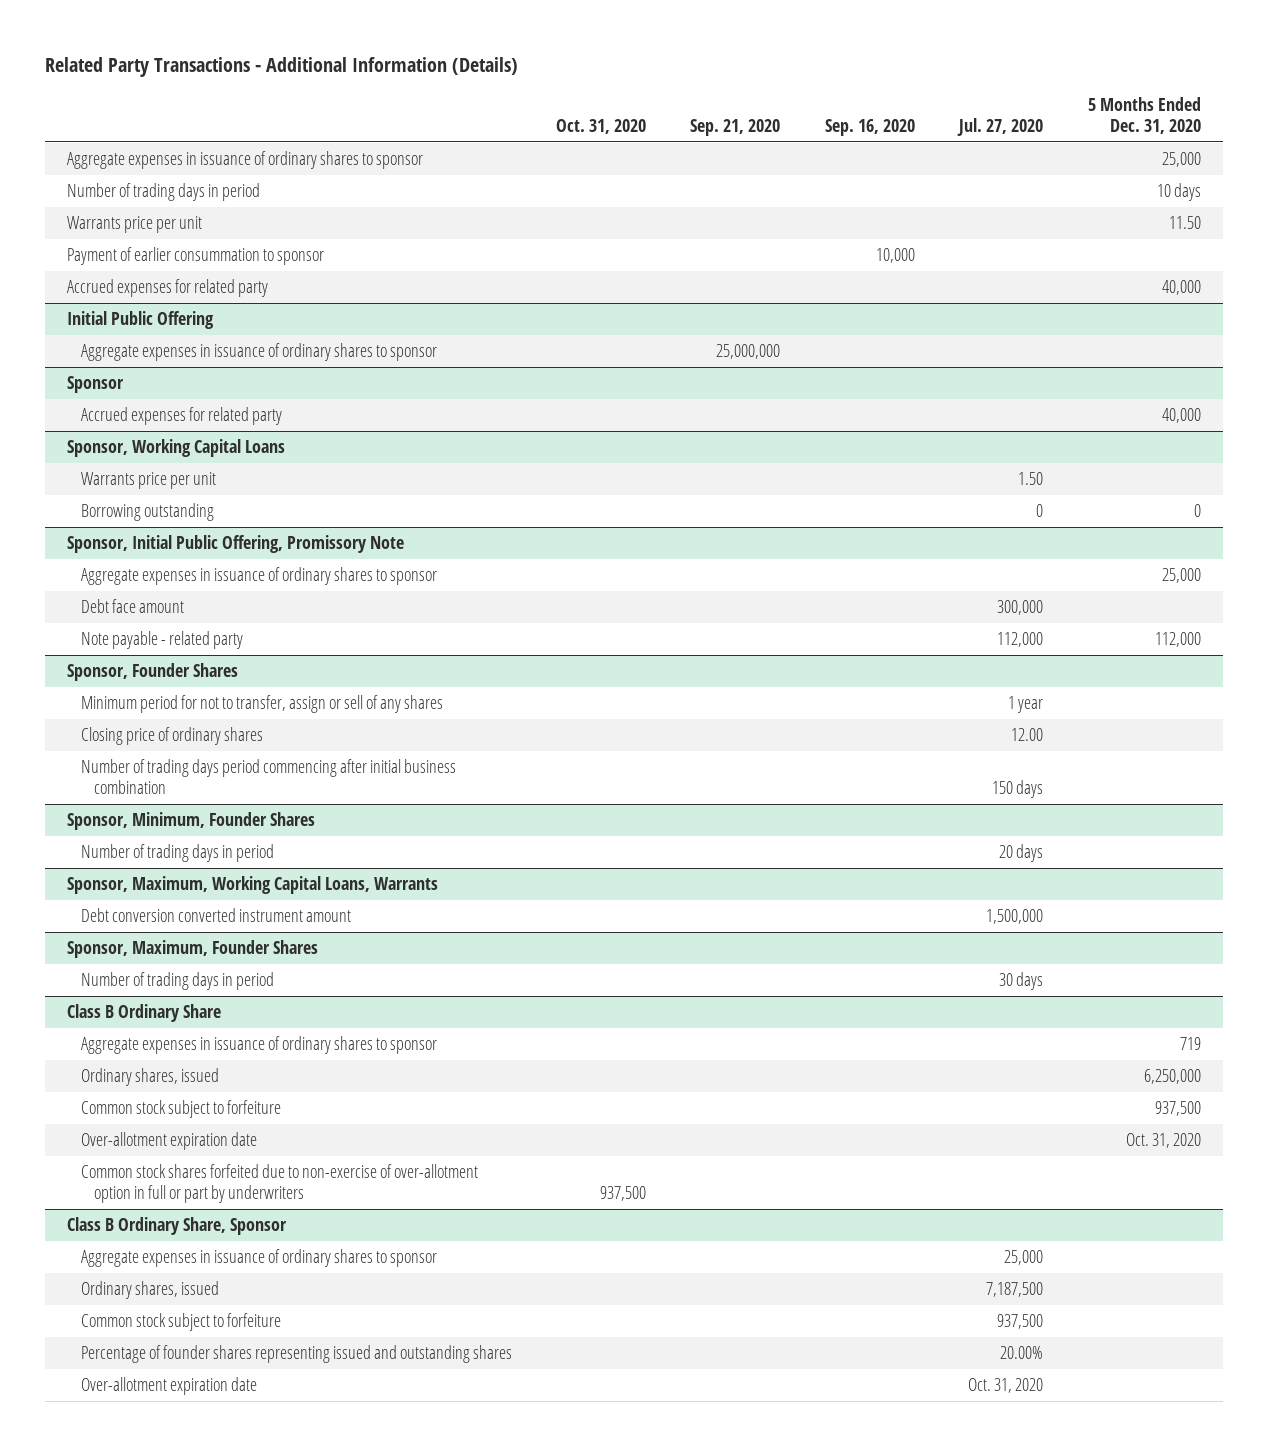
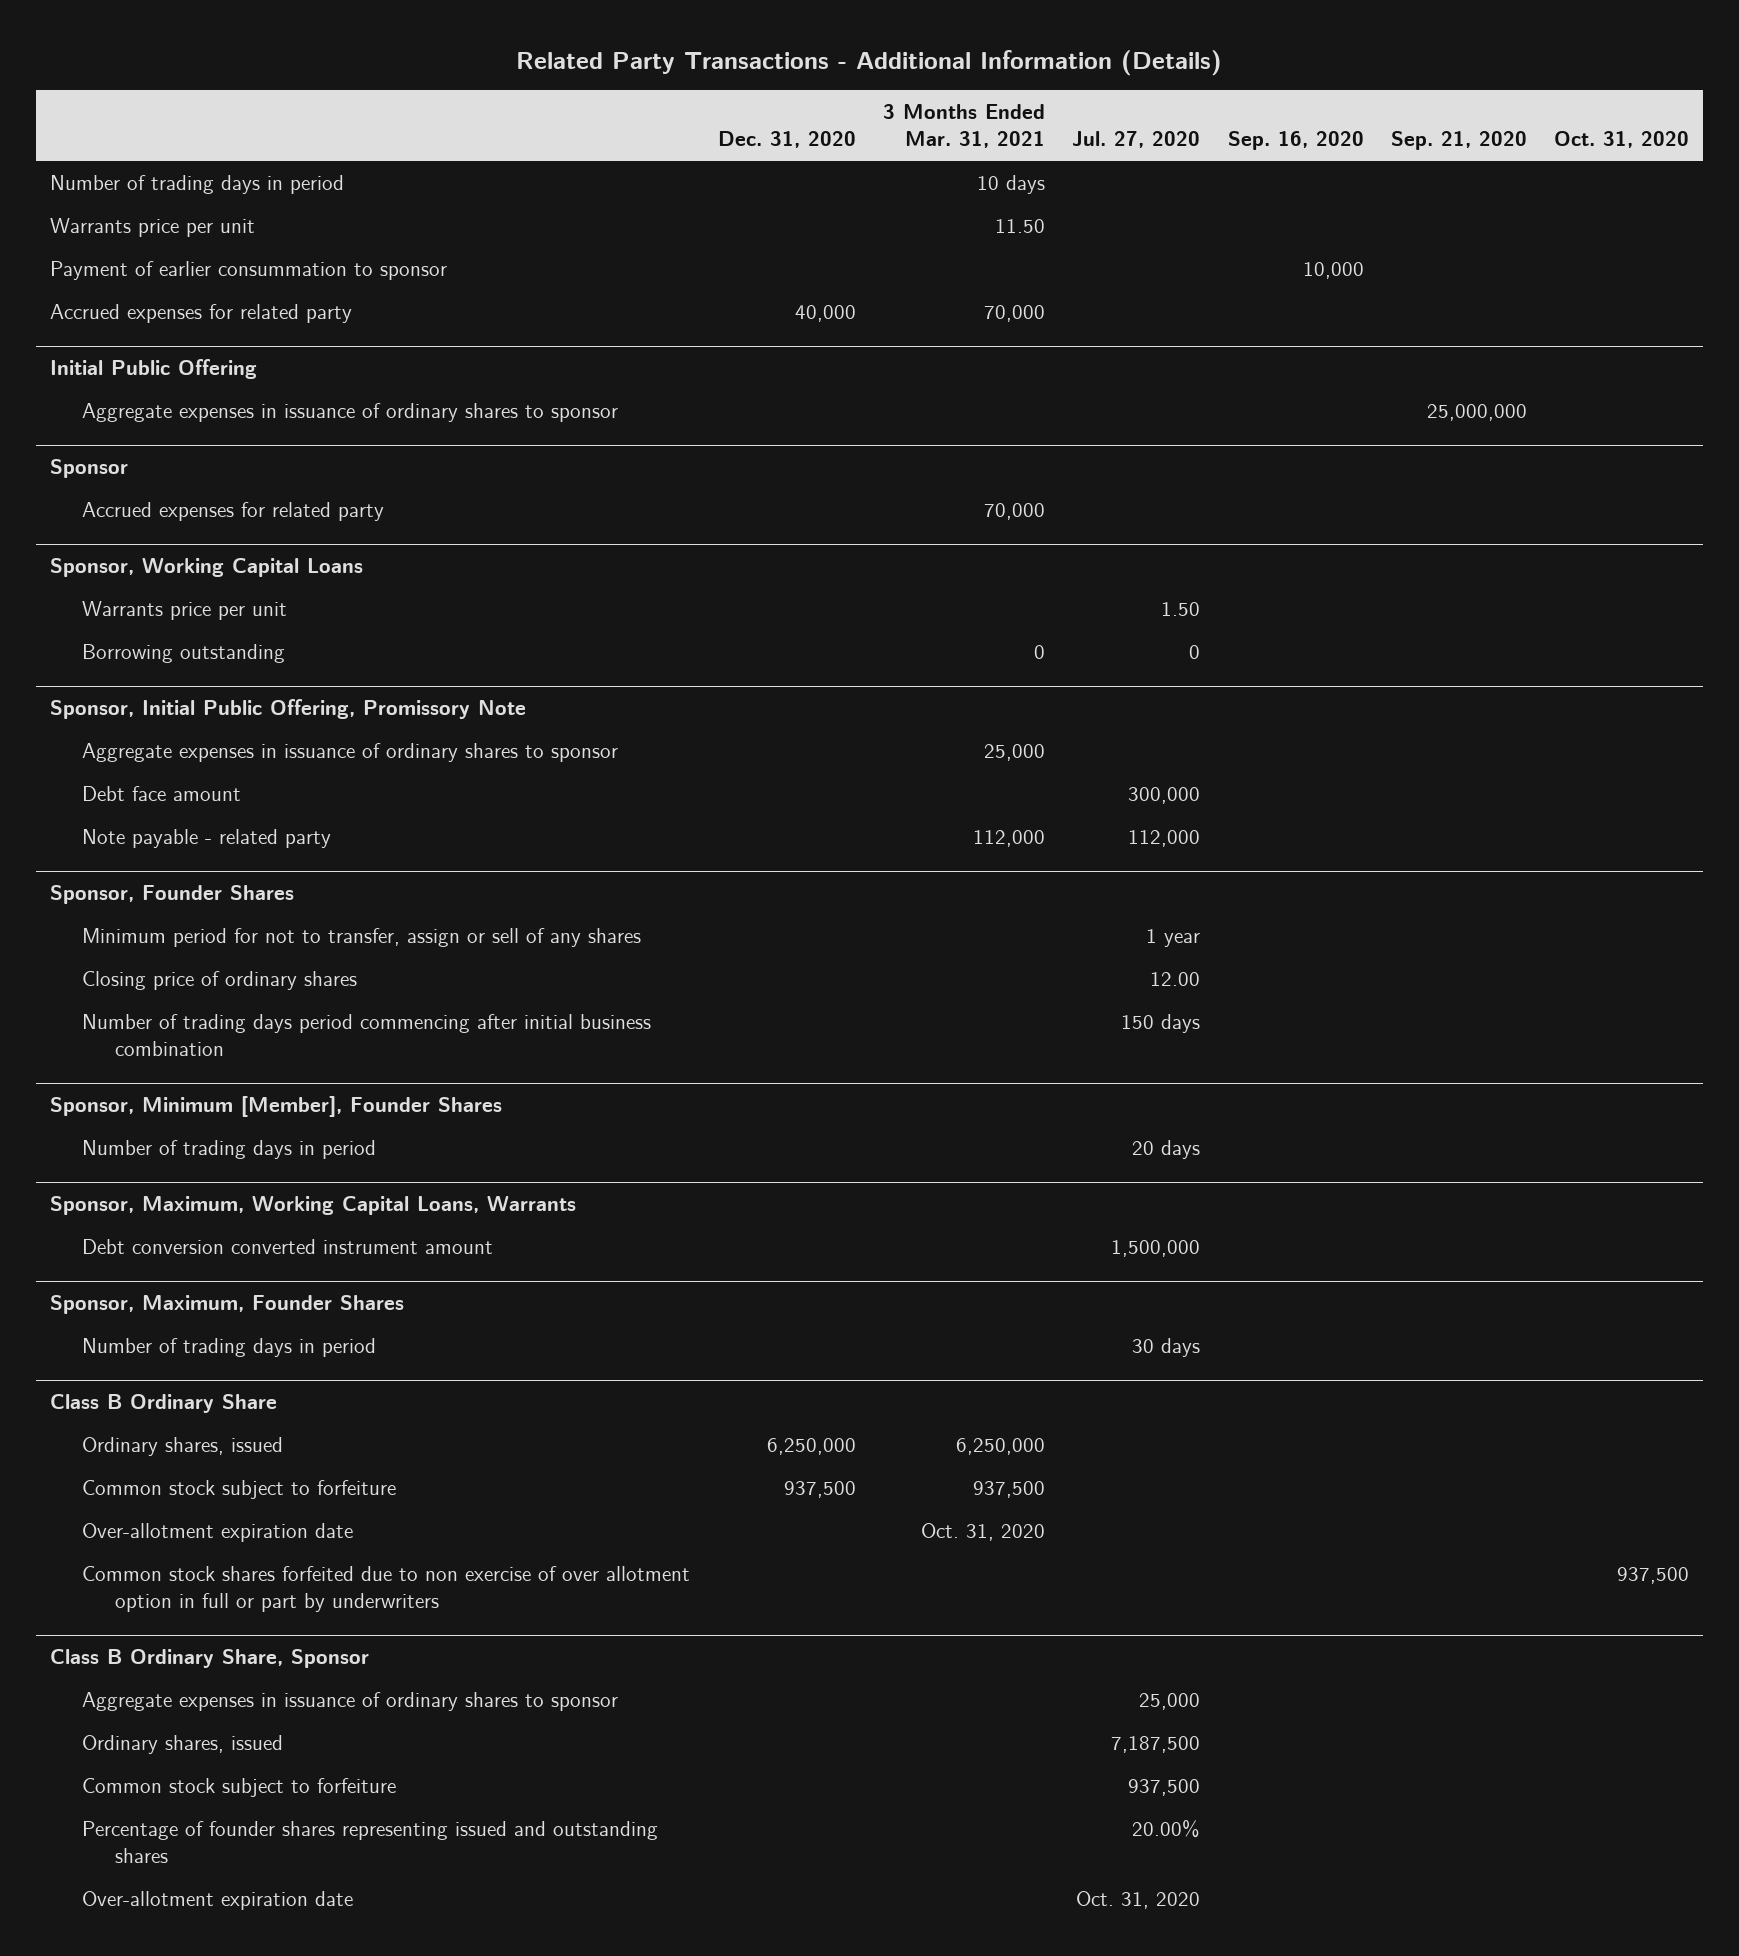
[1087,97,1201,134] 5 Months Ended Dec. 31, 2020 -> none
none -> [717,131,856,149] Dec. 31, 2020
none -> [882,104,1045,149] 3 Months Ended Mar. 31, 2021
[66,151,423,170] Aggregate expenses in issuance of ordinary shares to sponsor -> none
[66,812,315,831] Sponsor, Minimum, Founder Shares -> [49,1096,502,1118] Sponsor, Minimum [Member], Founder Shares
[80,1036,437,1055] Aggregate expenses in issuance of ordinary shares to sponsor -> none
[80,1164,478,1203] Common stock shares forfeited due to non-exercise of over-allotment option in full or part by underwriters -> [82,1565,691,1613] Common stock shares forfeited due to non exercise of over allotment option in full or part by underwriters

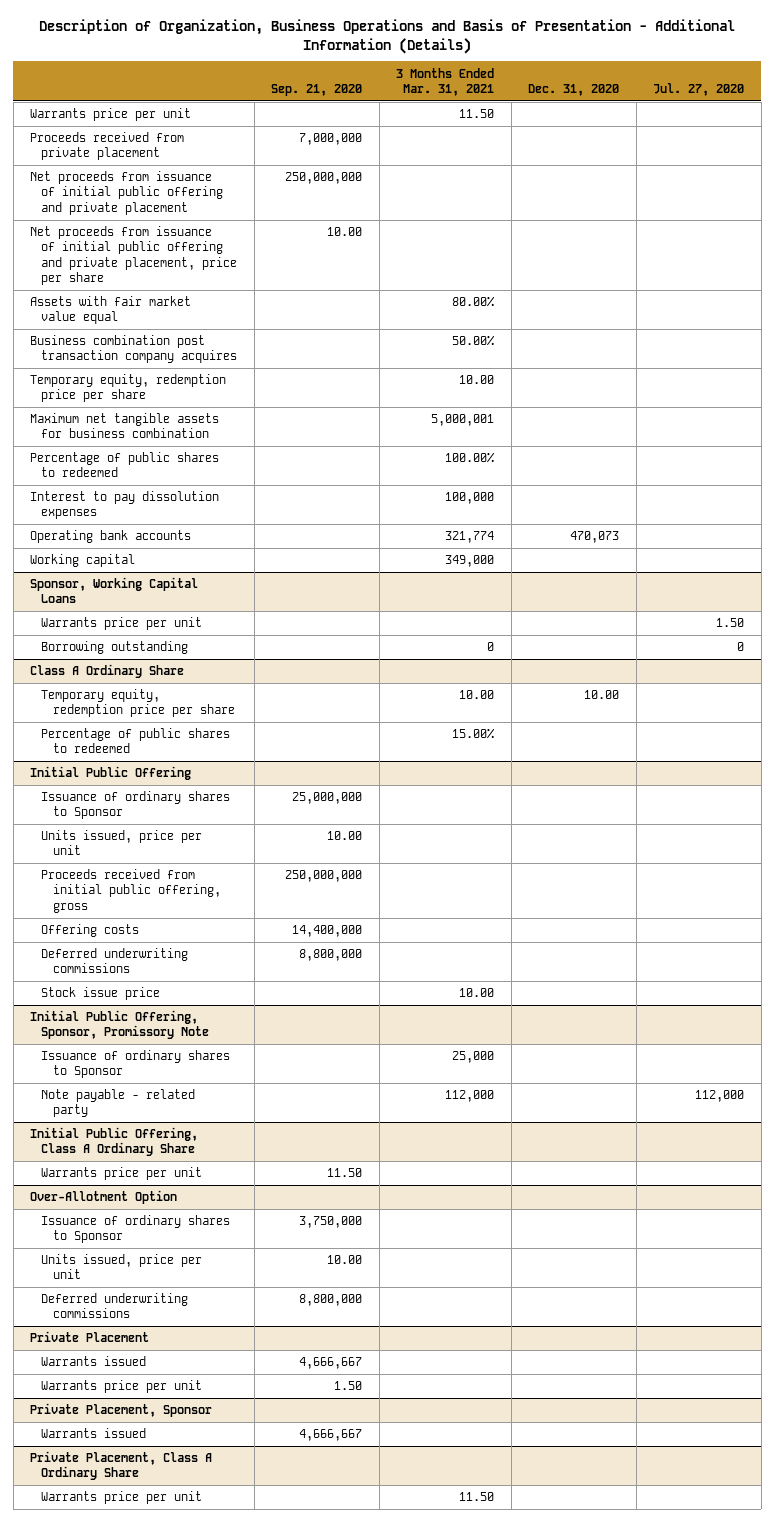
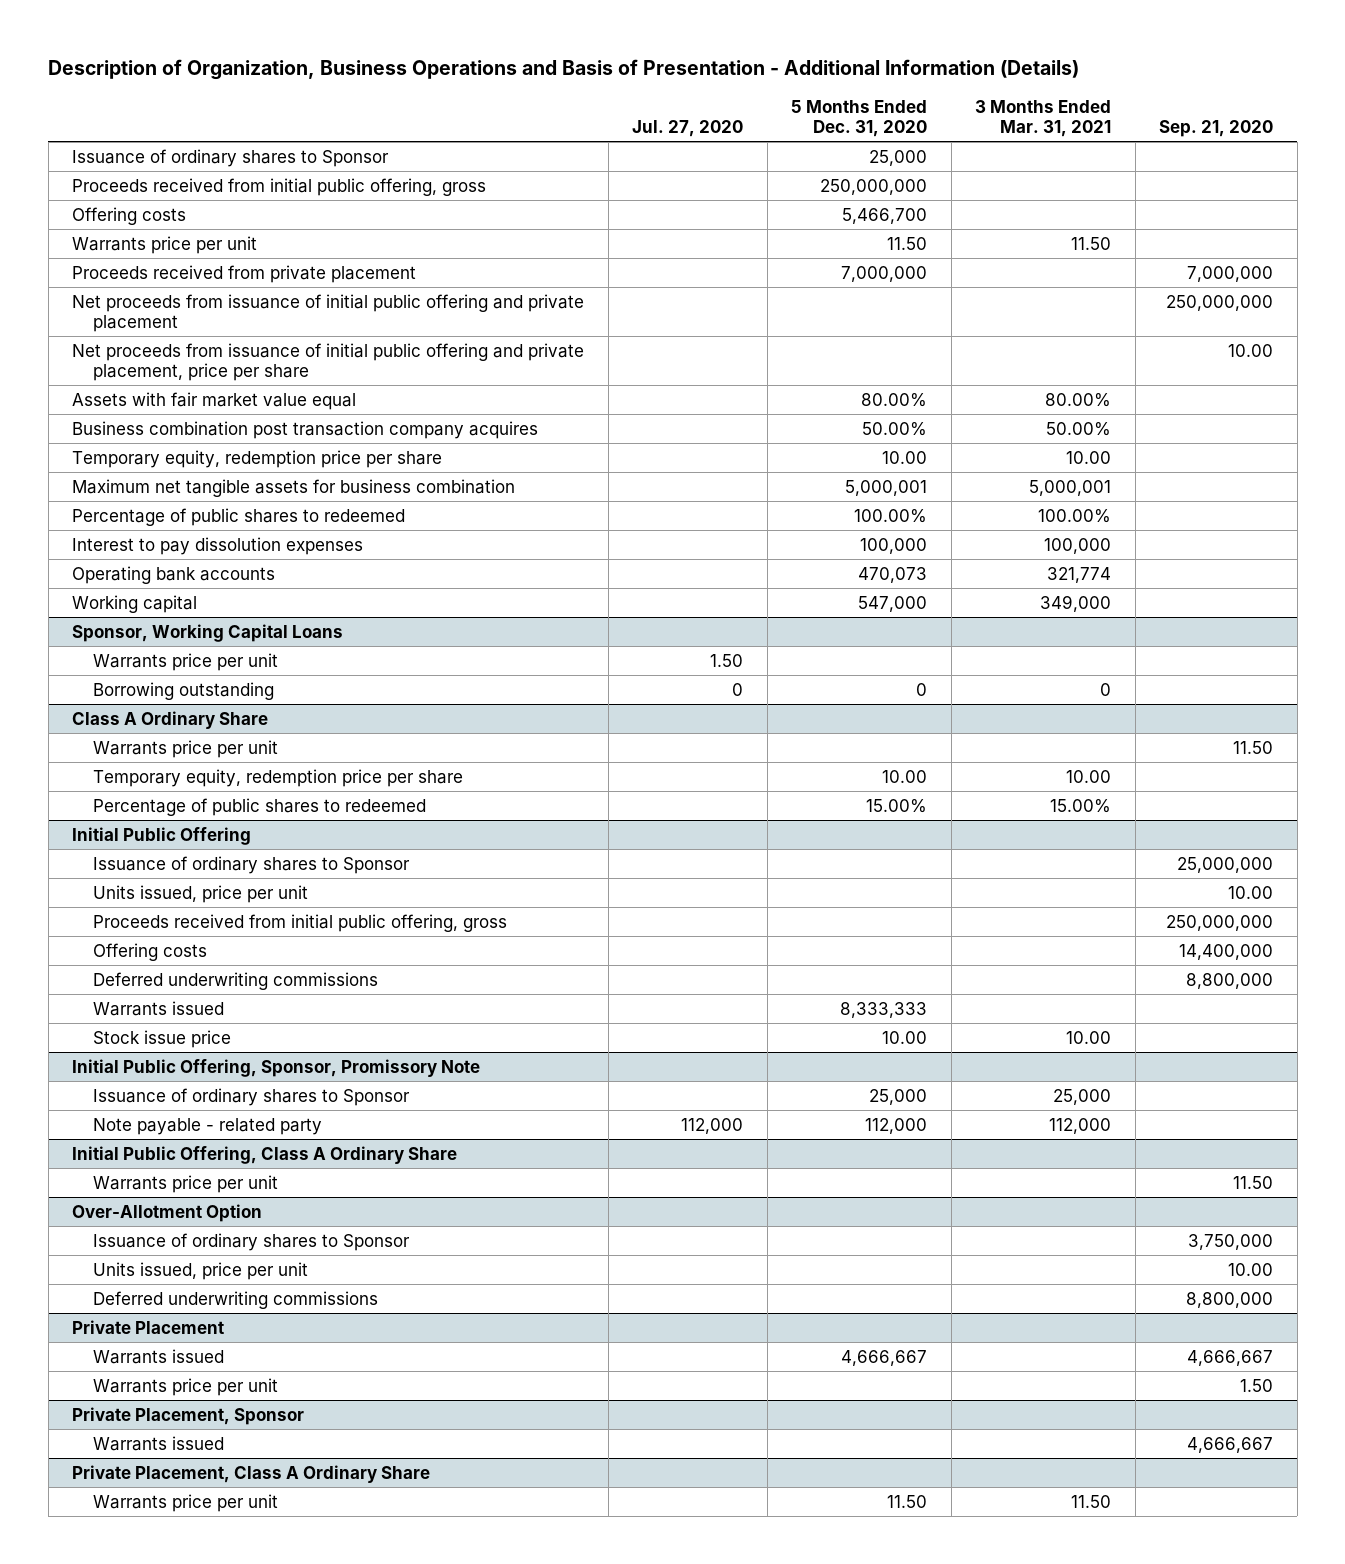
[528,83,620,96] Dec. 31, 2020 -> none
none -> [791,99,928,137] 5 Months Ended Dec. 31, 2020
none -> [72,148,390,167] Issuance of ordinary shares to Sponsor
none -> [72,177,487,196] Proceeds received from initial public offering, gross
none -> [72,206,187,225] Offering costs
none -> [92,739,278,758] Warrants price per unit
none -> [92,1000,224,1016] Warrants issued

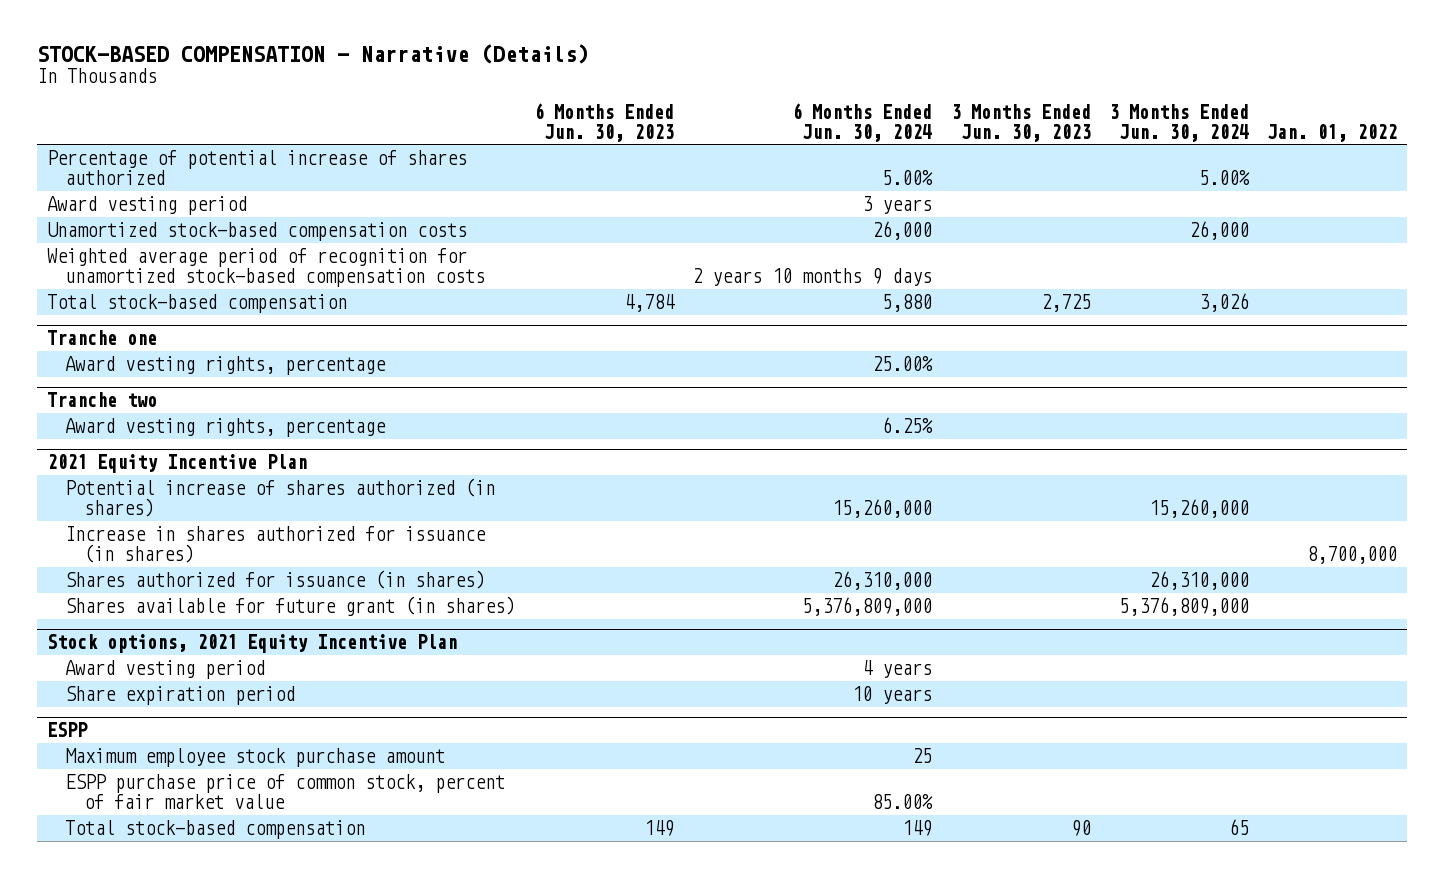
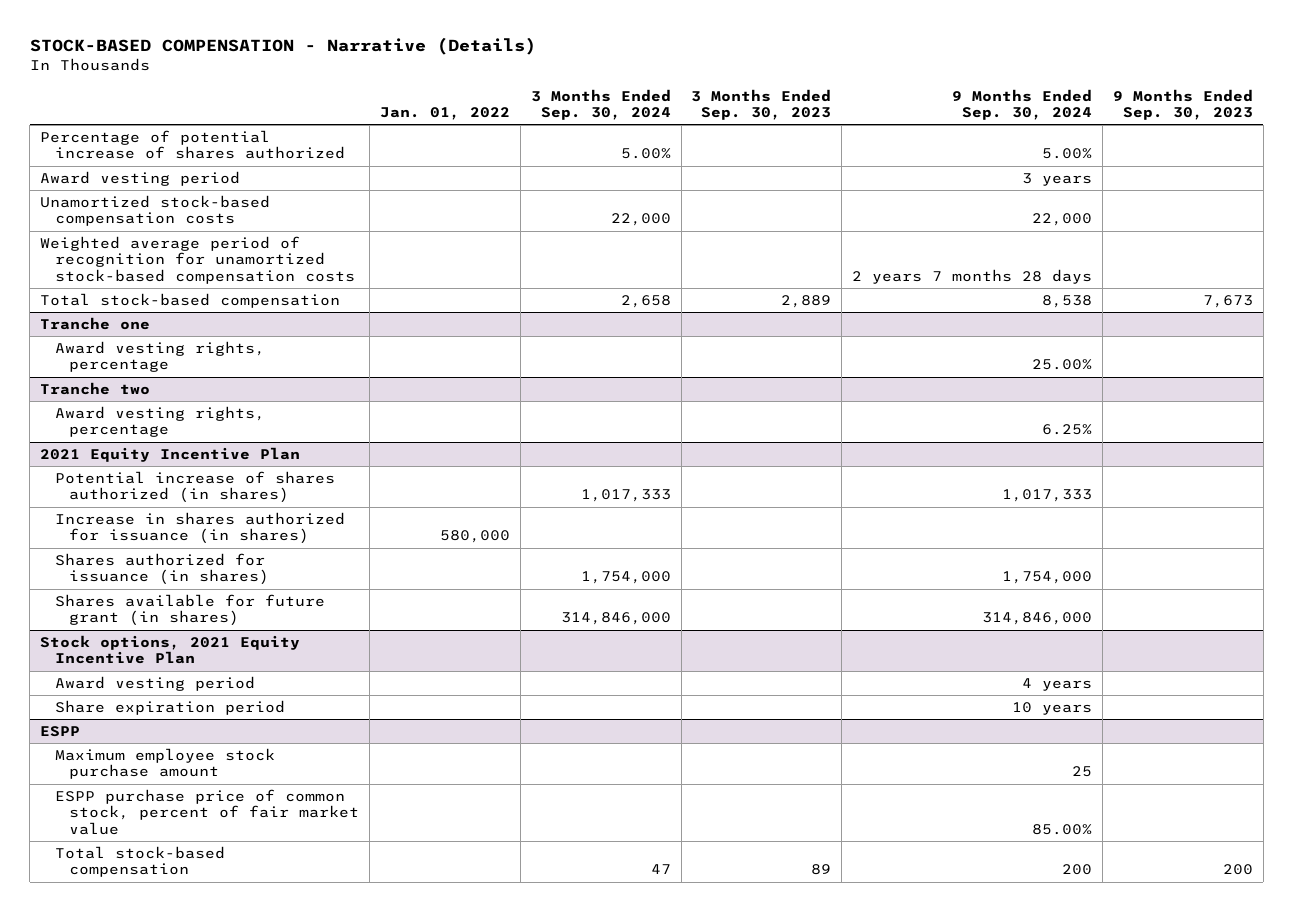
[533,102,674,142] 6 Months Ended Jun. 30, 2023 -> none
[792,102,933,142] 6 Months Ended Jun. 30, 2024 -> none
[950,103,1091,142] 3 Months Ended Jun. 30, 2023 -> none
[1109,103,1250,142] 3 Months Ended Jun. 30, 2024 -> none
none -> [530,88,671,121] 3 Months Ended Sep. 30, 2024
none -> [691,88,832,121] 3 Months Ended Sep. 30, 2023
none -> [952,88,1093,121] 9 Months Ended Sep. 30, 2024
none -> [1112,88,1253,121] 9 Months Ended Sep. 30, 2023
[1307,546,1398,565] 8,700,000 -> [440,530,511,544] 580,000

